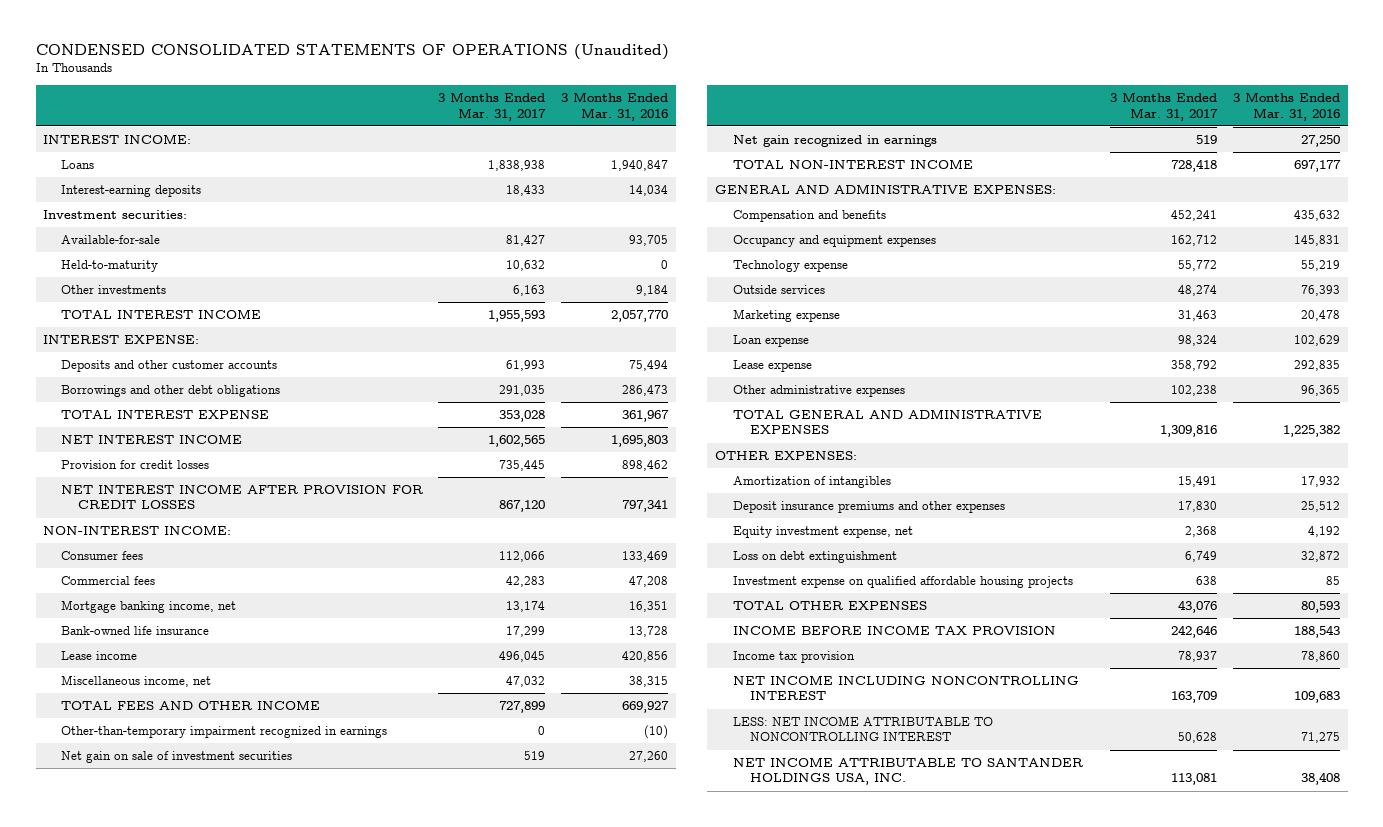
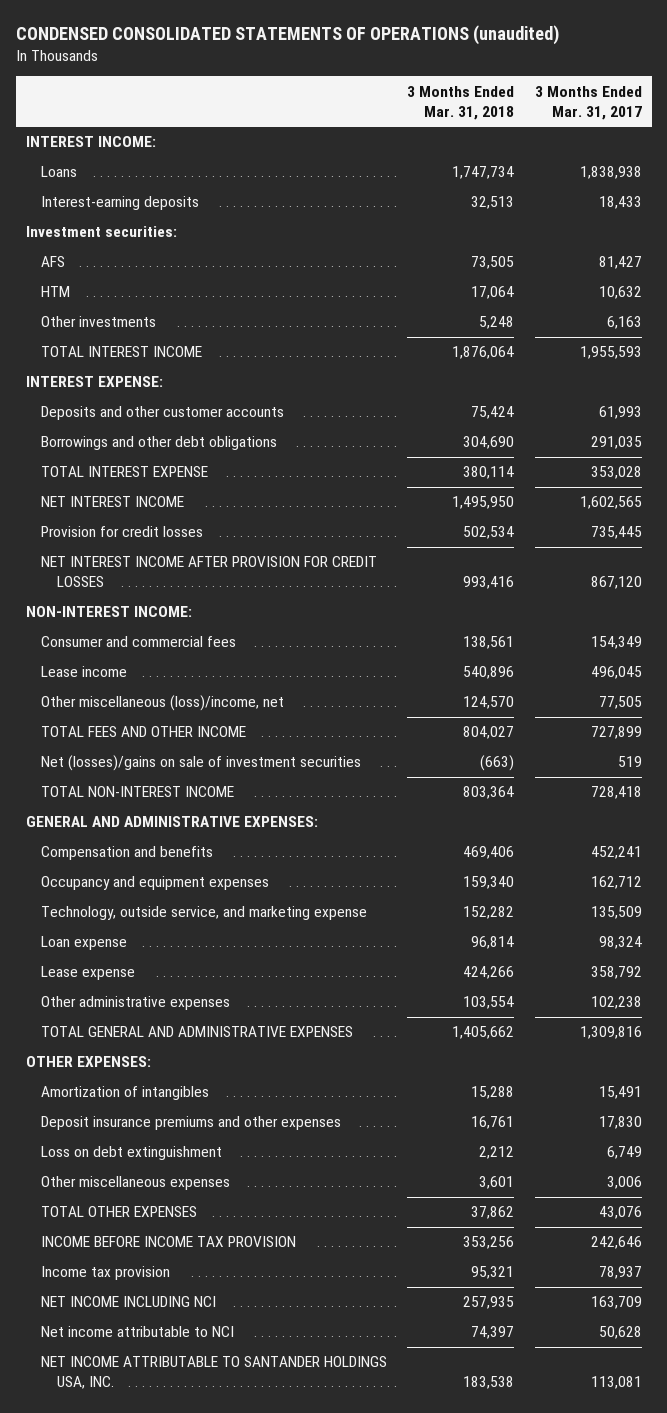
[35,44,669,61] CONDENSED CONSOLIDATED STATEMENTS OF OPERATIONS (Unaudited) -> [15,24,559,45] CONDENSED CONSOLIDATED STATEMENTS OF OPERATIONS (unaudited)
[560,92,668,121] 3 Months Ended Mar. 31, 2016 -> none
none -> [407,85,515,120] 3 Months Ended Mar. 31, 2018
[60,235,160,245] Available-for-sale -> [41,256,66,268] AFS
[60,260,158,273] Held-to-maturity -> [41,286,71,298] HTM
[60,576,155,586] Commercial fees -> none
[60,600,236,614] Mortgage banking income, net -> none
[60,626,209,636] Bank-owned life insurance -> none
[60,551,143,561] Consumer fees -> [41,636,237,648] Consumer and commercial fees
[499,551,546,563] 112,066 -> [590,636,642,650] 154,349
[60,675,211,688] Miscellaneous income, net -> [41,695,285,712] Other miscellaneous (loss)/income, net
[506,676,546,688] 47,032 -> [598,696,642,710] 77,505
[60,726,387,739] Other-than-temporary impairment recognized in earnings -> none
[732,135,937,148] Net gain recognized in earnings -> none
[60,751,292,764] Net gain on sale of investment securities -> [41,755,362,772] Net (losses)/gains on sale of investment securities
[732,285,825,295] Outside services -> none
[732,309,840,323] Marketing expense -> none
[732,260,848,273] Technology expense -> [41,906,368,921] Technology, outside service, and marketing expense
[1178,260,1218,272] 55,772 -> [590,906,642,920] 135,509
[732,526,913,539] Equity investment expense, net -> none
[732,576,1073,589] Investment expense on qualified affordable housing projects -> none
none -> [41,1176,231,1191] Other miscellaneous expenses
[732,675,1079,701] NET INCOME INCLUDING NONCONTROLLING INTEREST -> [41,1296,217,1308] NET INCOME INCLUDING NCI
[732,716,993,742] LESS: NET INCOME ATTRIBUTABLE TO NONCONTROLLING INTEREST -> [41,1326,235,1338] Net income attributable to NCI

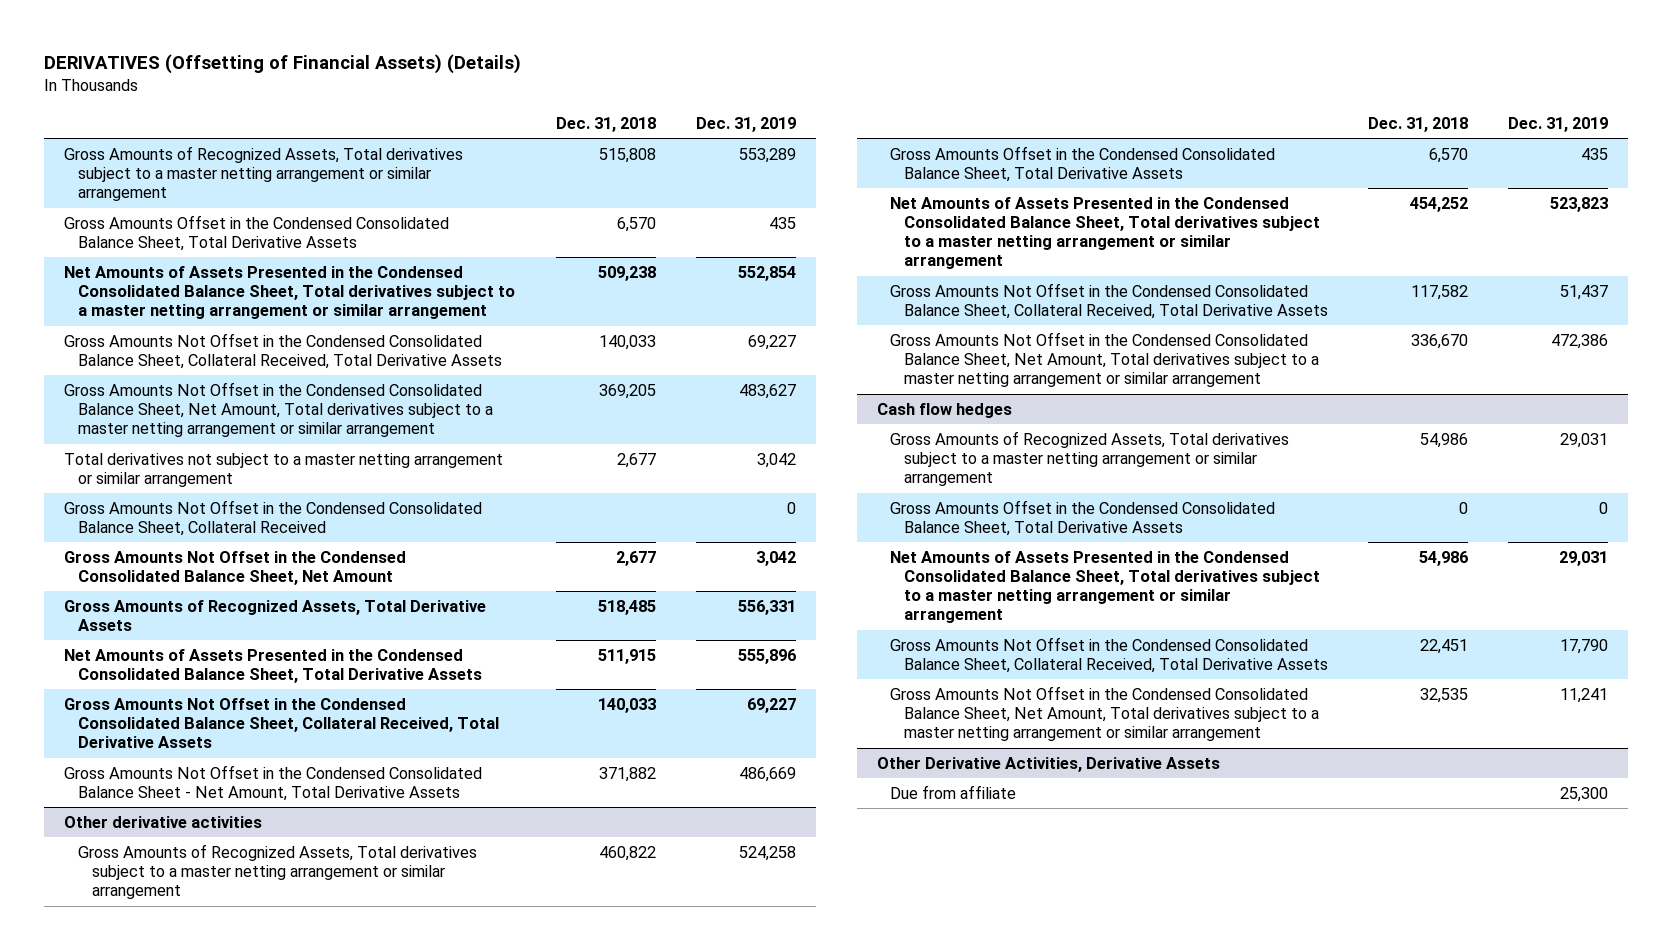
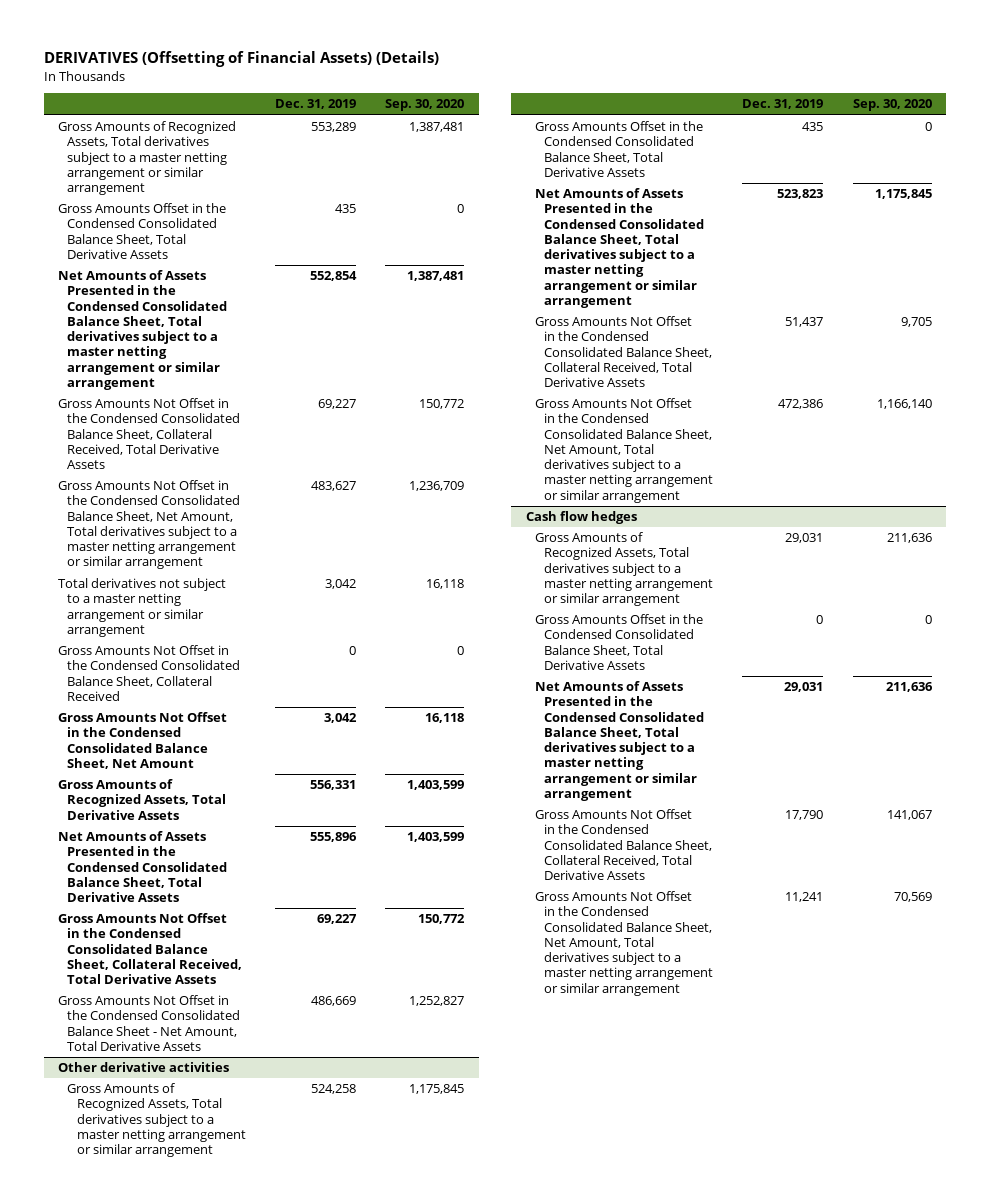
[555,116,656,132] Dec. 31, 2018 -> none
none -> [385,99,465,112] Sep. 30, 2020
[876,756,1220,772] Other Derivative Activities, Derivative Assets -> none
[890,784,1017,799] Due from affiliate -> none

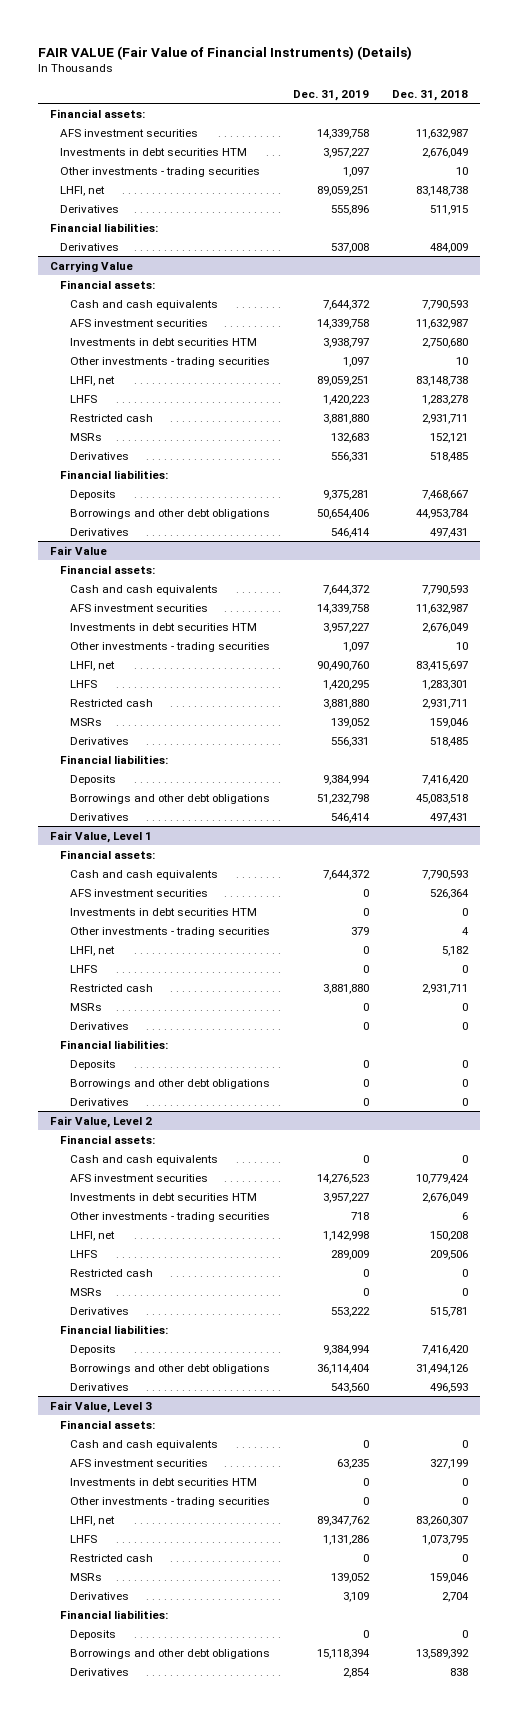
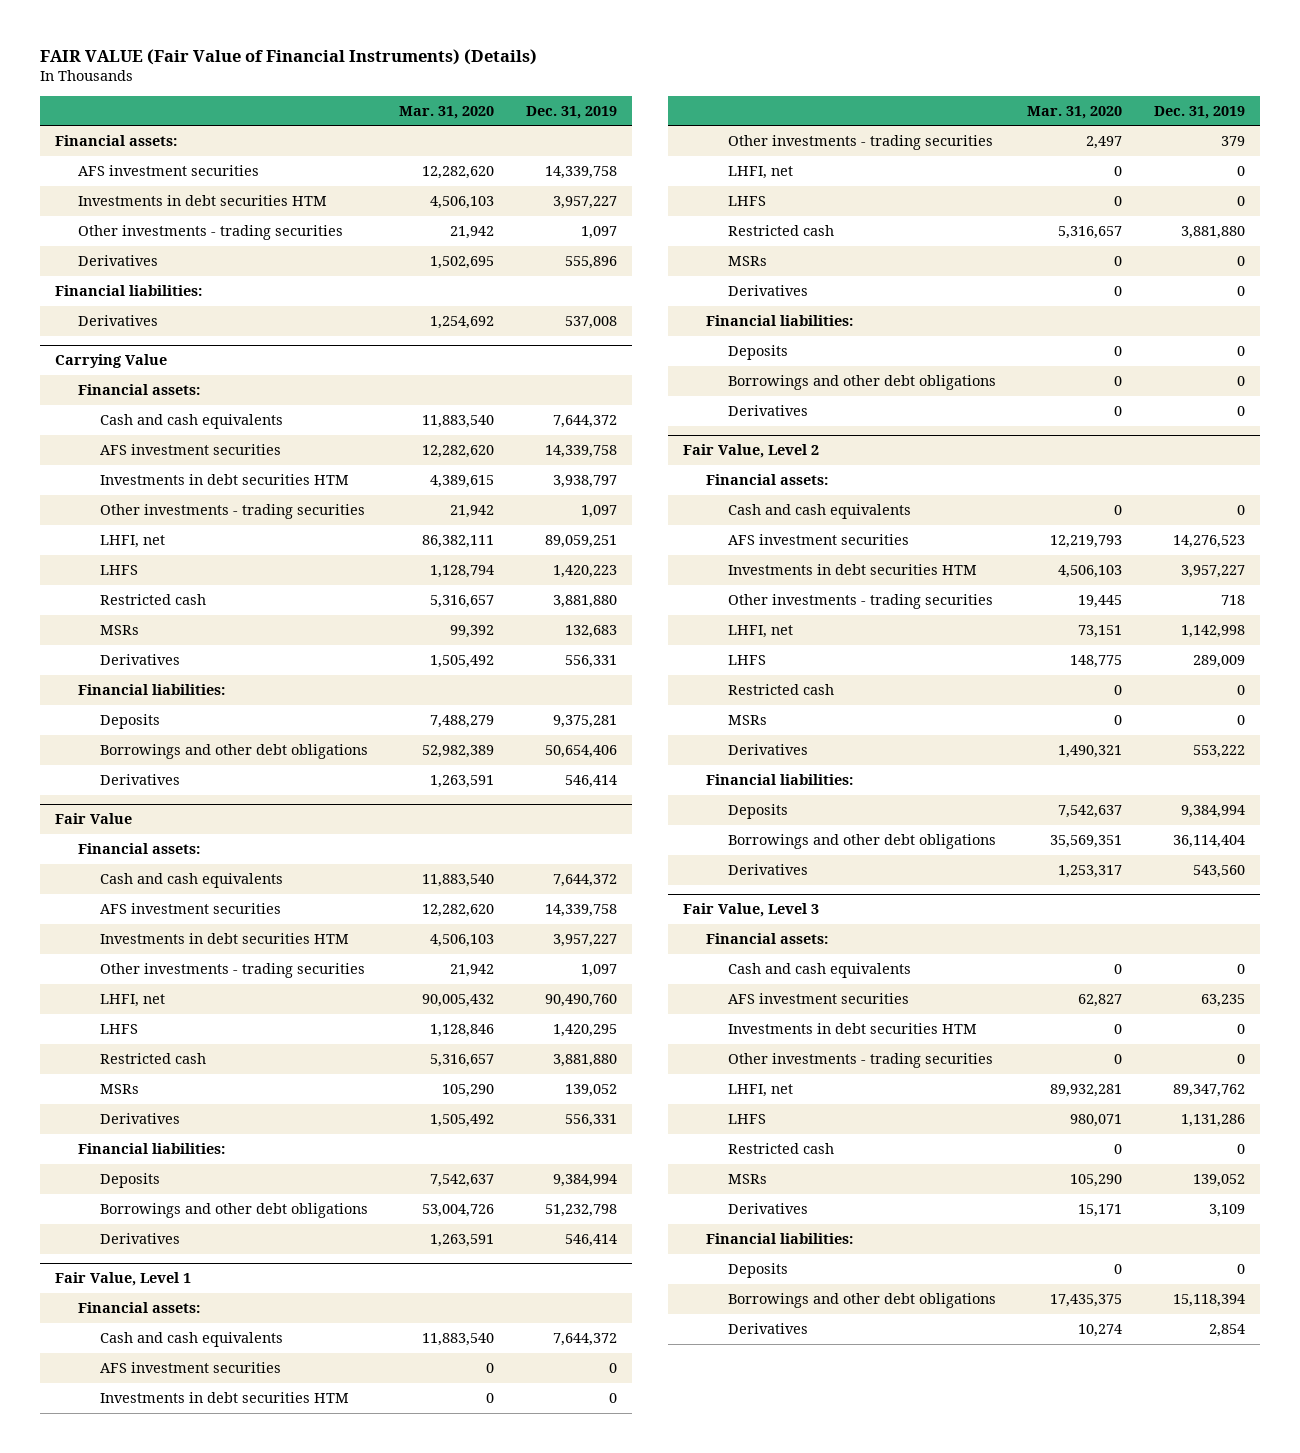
[392,89,469,101] Dec. 31, 2018 -> none
none -> [399,105,495,119] Mar. 31, 2020
[59,185,105,196] LHFI, net -> none

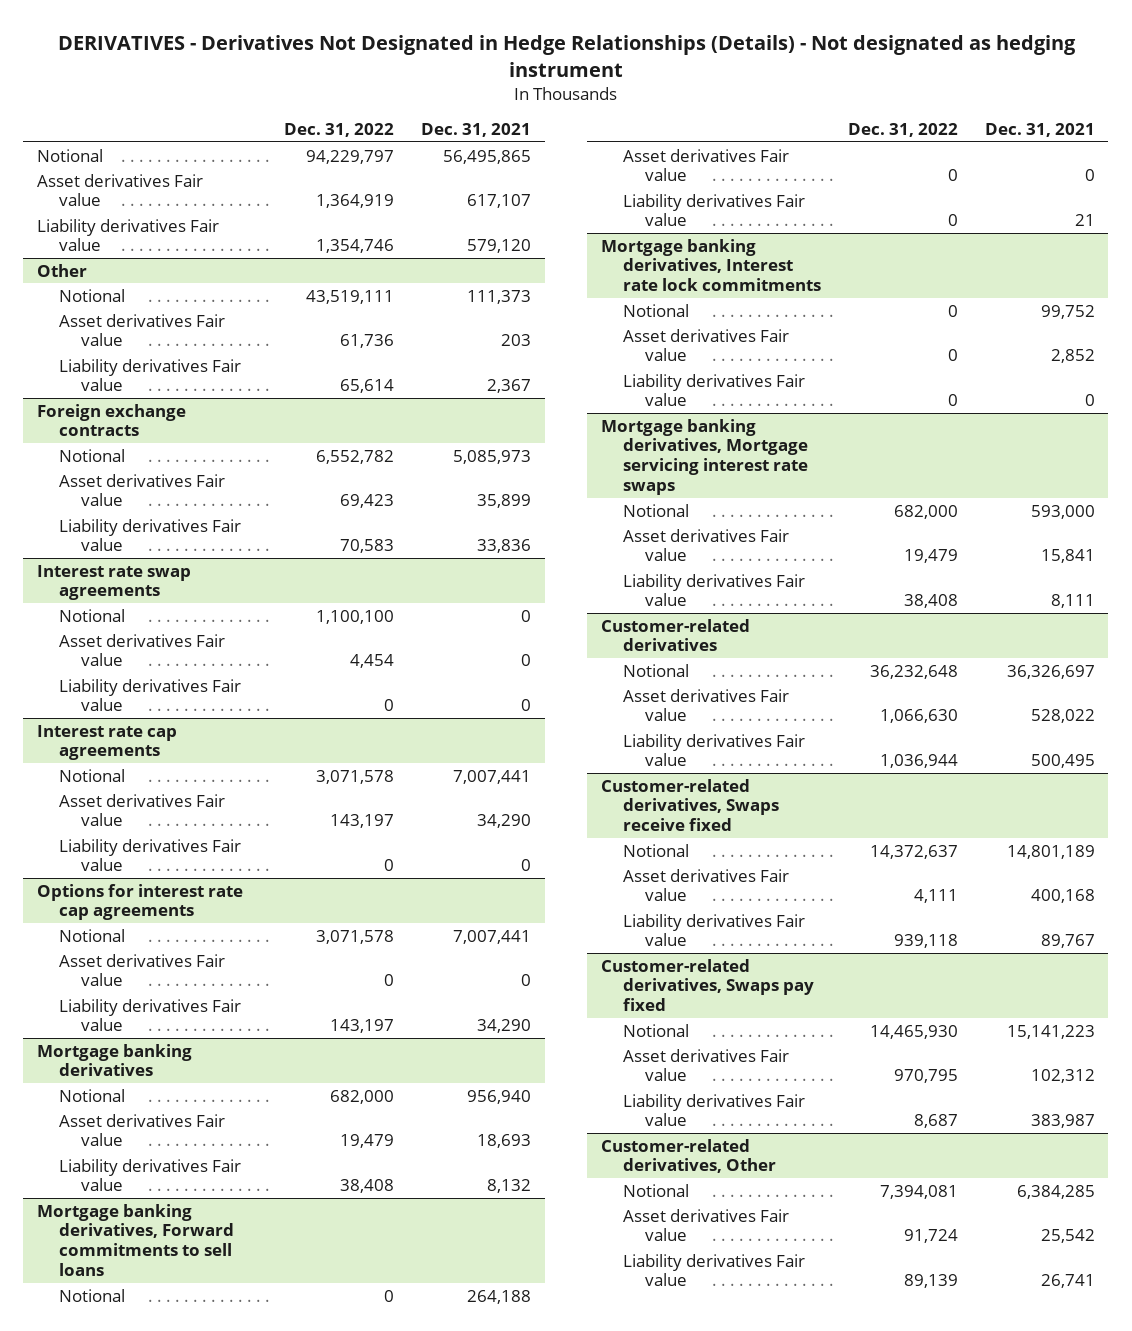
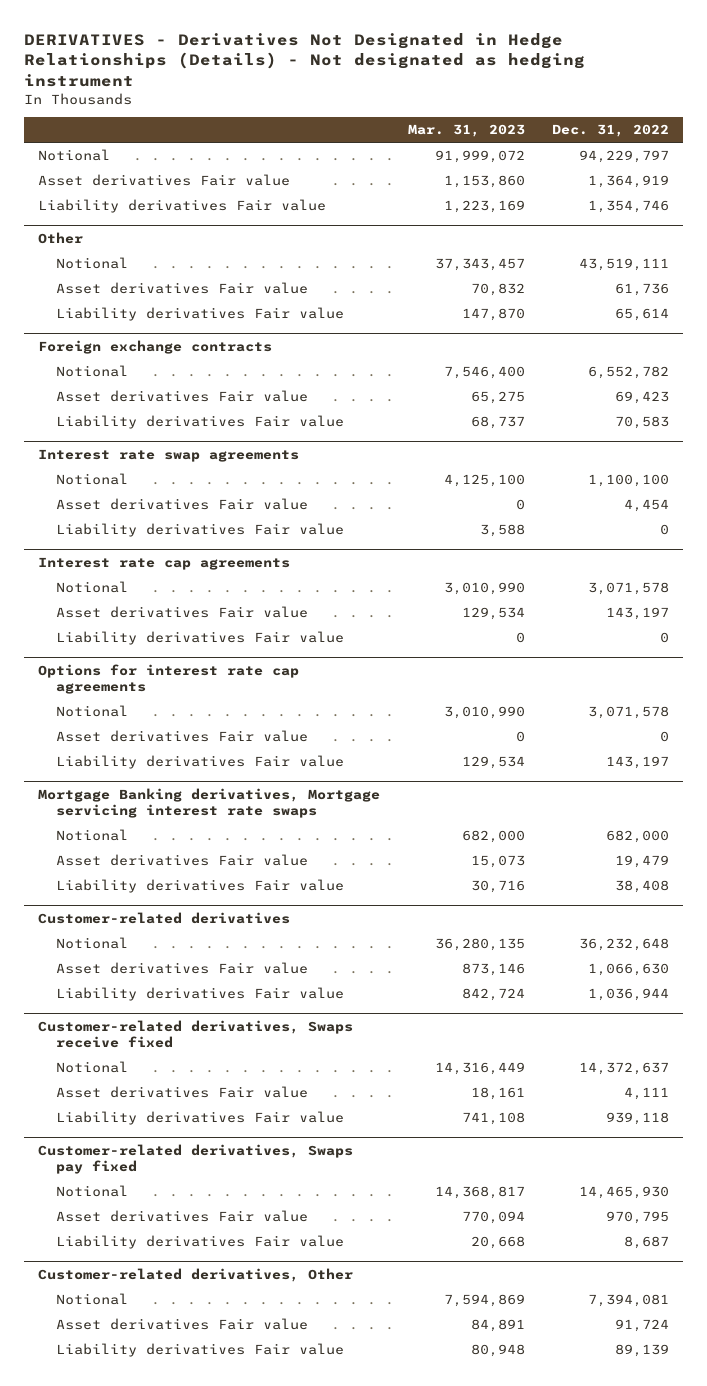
[421,123,532,138] Dec. 31, 2021 -> none
none -> [407,124,525,138] Mar. 31, 2023
[37,1043,193,1077] Mortgage banking derivatives -> none
[58,1088,125,1102] Notional -> none
[58,1113,225,1147] Asset derivatives Fair value -> none
[58,1158,241,1192] Liability derivatives Fair value -> none
[37,1203,234,1277] Mortgage banking derivatives, Forward commitments to sell loans -> none
[58,1288,125,1302] Notional -> none
[622,148,789,182] Asset derivatives Fair value -> none
[622,193,805,227] Liability derivatives Fair value -> none
[600,238,821,292] Mortgage banking derivatives, Interest rate lock commitments -> none
[622,303,689,317] Notional -> none
[622,328,789,362] Asset derivatives Fair value -> none
[622,373,805,407] Liability derivatives Fair value -> none
[600,418,808,496] Mortgage banking derivatives, Mortgage servicing interest rate swaps -> [38,788,381,819] Mortgage Banking derivatives, Mortgage servicing interest rate swaps

